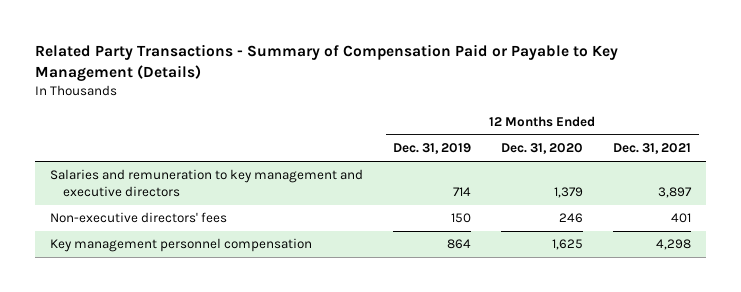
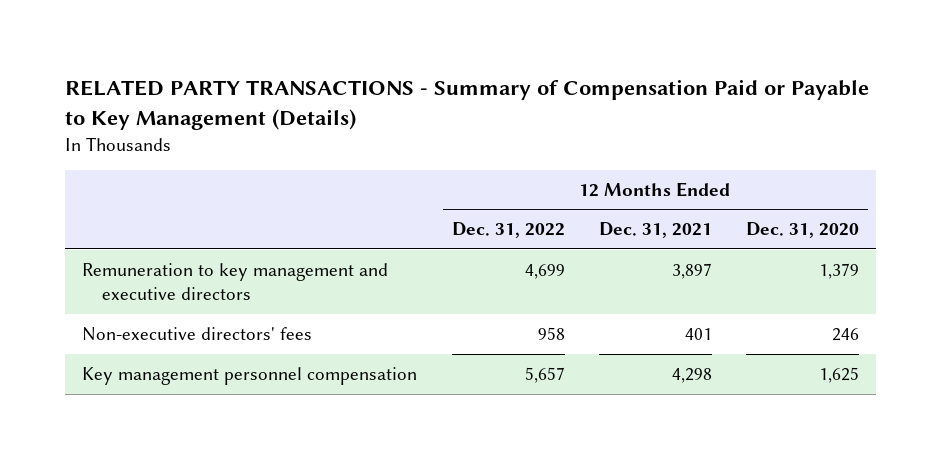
[35,44,619,81] Related Party Transactions - Summary of Compensation Paid or Payable to Key Management (Details) -> [65,79,870,130] RELATED PARTY TRANSACTIONS - Summary of Compensation Paid or Payable to Key Management (Details)
[393,143,472,155] Dec. 31, 2019 -> none
none -> [451,222,565,239] Dec. 31, 2022
[50,169,364,197] Salaries and remuneration to key management and executive directors -> [82,262,389,301] Remuneration to key management and executive directors

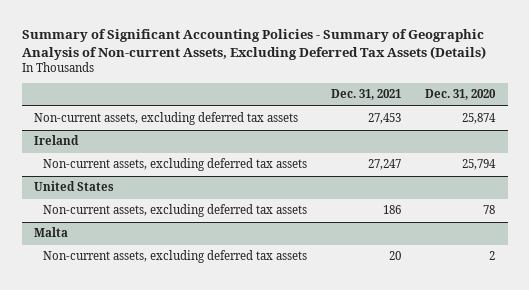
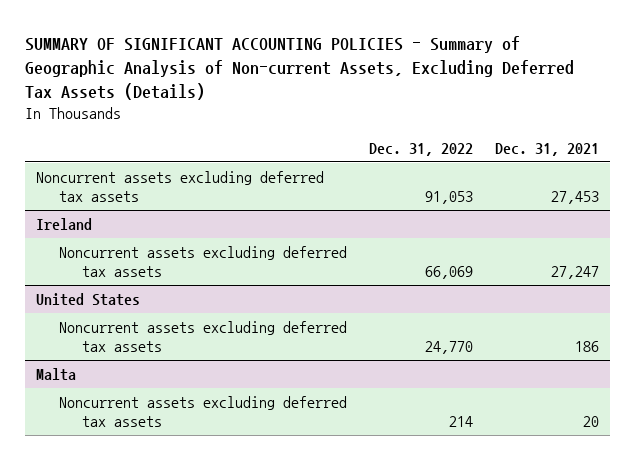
[21,29,486,60] Summary of Significant Accounting Policies - Summary of Geographic Analysis of Non-current Assets, Excluding Deferred Tax Assets (Details) -> [24,35,574,101] SUMMARY OF SIGNIFICANT ACCOUNTING POLICIES - Summary of Geographic Analysis of Non-current Assets, Excluding Deferred Tax Assets (Details)
[425,89,497,101] Dec. 31, 2020 -> none
none -> [368,142,473,156] Dec. 31, 2022
[33,112,298,126] Non-current assets, excluding deferred tax assets -> [35,170,324,203] Noncurrent assets excluding deferred tax assets
[42,158,307,172] Non-current assets, excluding deferred tax assets -> [58,245,347,278] Noncurrent assets excluding deferred tax assets
[42,204,307,218] Non-current assets, excluding deferred tax assets -> [58,320,347,353] Noncurrent assets excluding deferred tax assets
[42,250,307,264] Non-current assets, excluding deferred tax assets -> [58,395,347,428] Noncurrent assets excluding deferred tax assets

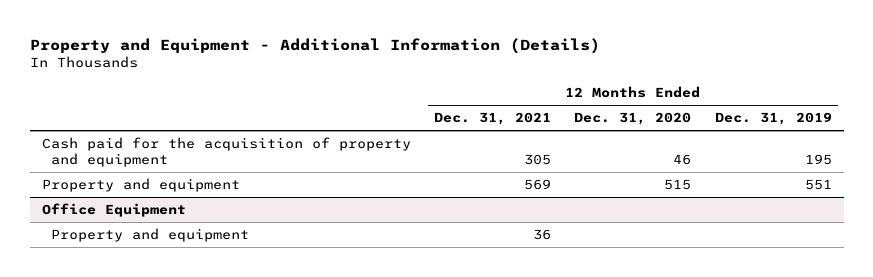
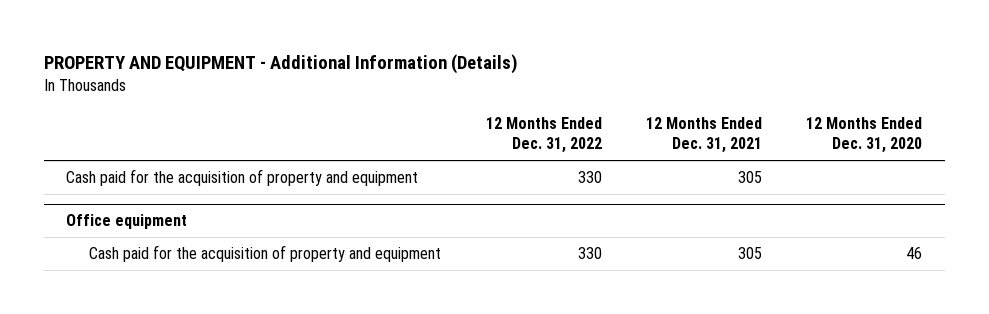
[29,37,600,54] Property and Equipment - Additional Information (Details) -> [44,53,519,74] PROPERTY AND EQUIPMENT - Additional Information (Details)
[714,112,832,126] Dec. 31, 2019 -> none
none -> [485,116,602,154] 12 Months Ended Dec. 31, 2022
none -> [66,169,419,187] Cash paid for the acquisition of property and equipment
none -> [66,214,188,230] Office equipment
[41,178,240,193] Property and equipment -> none
[41,203,186,218] Office Equipment -> none
[50,228,249,243] Property and equipment -> none

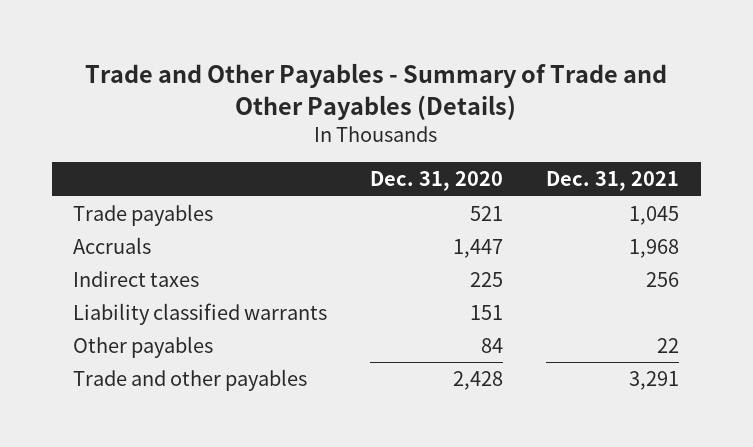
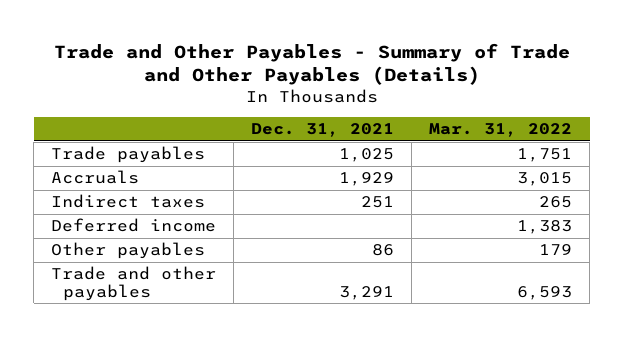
[370,171,504,192] Dec. 31, 2020 -> none
none -> [429,123,573,138] Mar. 31, 2022
[73,302,328,325] Liability classified warrants -> none
[629,205,680,225] 1,045 -> [339,148,395,163] 1,025
[629,238,680,258] 1,968 -> [339,172,395,187] 1,929
[646,271,680,287] 256 -> [361,196,395,209] 251
none -> [51,218,217,233] Deferred income
[657,337,680,353] 22 -> [372,244,395,257] 86

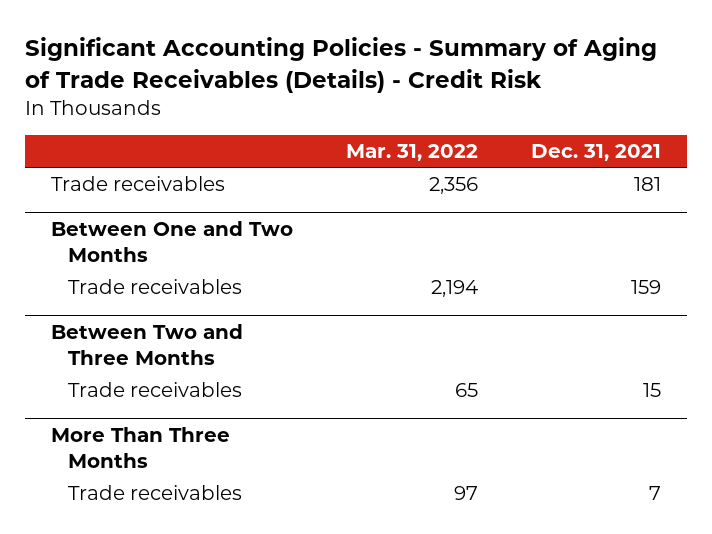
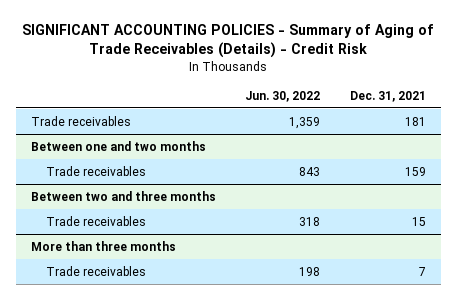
[24,37,657,93] Significant Accounting Policies - Summary of Aging of Trade Receivables (Details) - Credit Risk -> [22,24,435,59] SIGNIFICANT ACCOUNTING POLICIES - Summary of Aging of Trade Receivables (Details) - Credit Risk
[345,144,478,162] Mar. 31, 2022 -> none
none -> [245,90,321,102] Jun. 30, 2022
[51,221,294,263] Between One and Two Months -> [30,140,206,151] Between one and two months
[51,324,244,366] Between Two and Three Months -> [30,190,216,201] Between two and three months
[51,427,231,469] More Than Three Months -> [30,240,176,251] More than three months

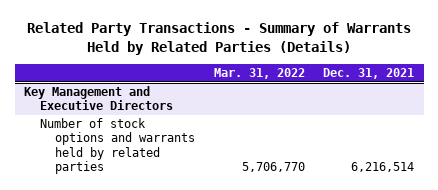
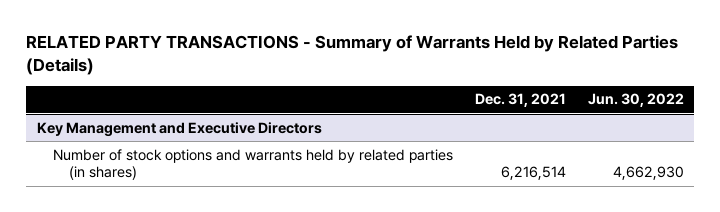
[27,22,412,55] Related Party Transactions - Summary of Warrants Held by Related Parties (Details) -> [25,35,678,76] RELATED PARTY TRANSACTIONS - Summary of Warrants Held by Related Parties (Details)
[213,68,305,80] Mar. 31, 2022 -> none
none -> [587,93,684,108] Jun. 30, 2022
[39,118,196,174] Number of stock options and warrants held by related parties -> [52,148,453,181] Number of stock options and warrants held by related parties (in shares)

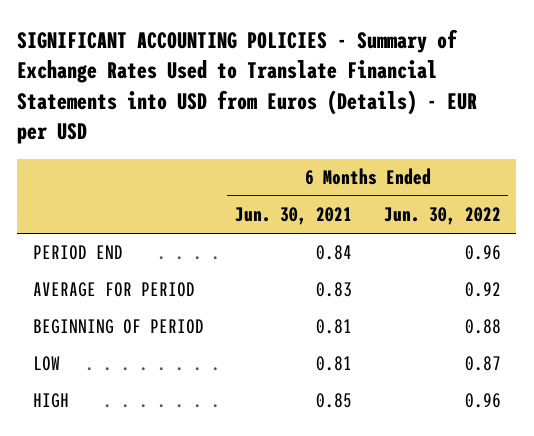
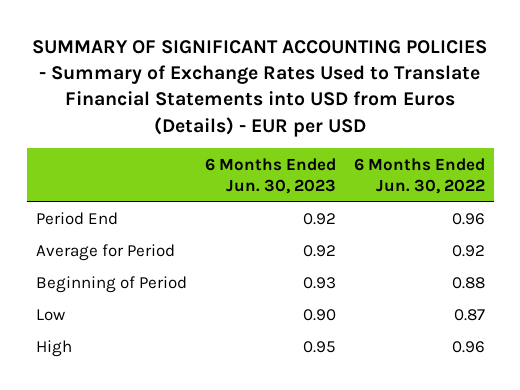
[17,28,478,145] SIGNIFICANT ACCOUNTING POLICIES - Summary of Exchange Rates Used to Translate Financial Statements into USD from Euros (Details) - EUR per USD -> [32,40,488,137] SUMMARY OF SIGNIFICANT ACCOUNTING POLICIES - Summary of Exchange Rates Used to Translate Financial Statements into USD from Euros (Details) - EUR per USD
[235,207,353,226] Jun. 30, 2021 -> none
none -> [204,157,336,195] 6 Months Ended Jun. 30, 2023
[33,245,124,261] PERIOD END -> [35,212,118,226] Period End
[33,282,196,298] AVERAGE FOR PERIOD -> [35,244,175,262] Average for Period
[33,319,205,335] BEGINNING OF PERIOD -> [35,276,187,294] Beginning of Period
[33,356,61,372] LOW -> [35,309,65,322] Low
[33,393,70,409] HIGH -> [35,340,72,358] High

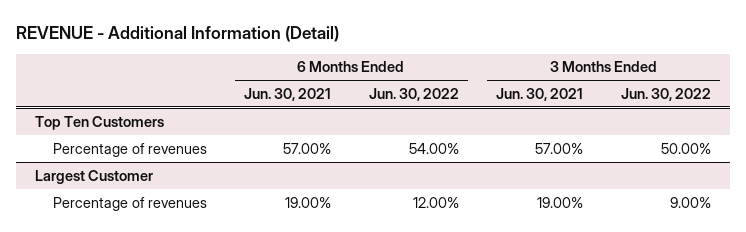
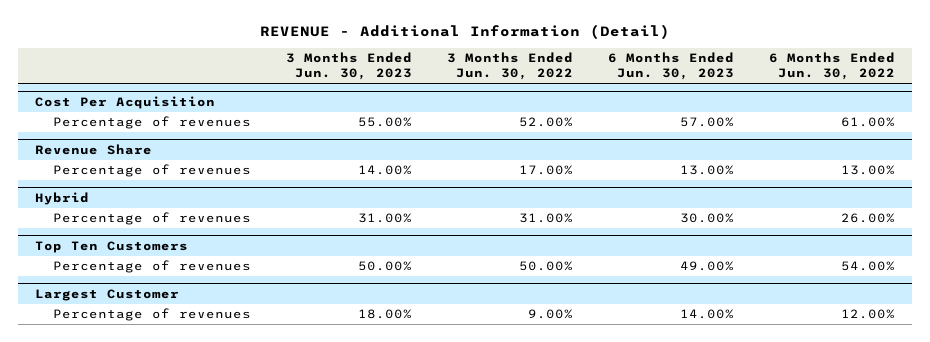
[244,87,332,101] Jun. 30, 2021 -> none
[496,87,584,101] Jun. 30, 2021 -> none
none -> [285,52,412,81] 3 Months Ended Jun. 30, 2023
none -> [607,52,734,81] 6 Months Ended Jun. 30, 2023
none -> [35,95,216,109] Cost Per Acquisition
none -> [52,116,251,130] Percentage of revenues
none -> [35,143,153,155] Revenue Share
none -> [52,164,251,178] Percentage of revenues
none -> [35,191,90,205] Hybrid
none -> [52,212,251,226] Percentage of revenues

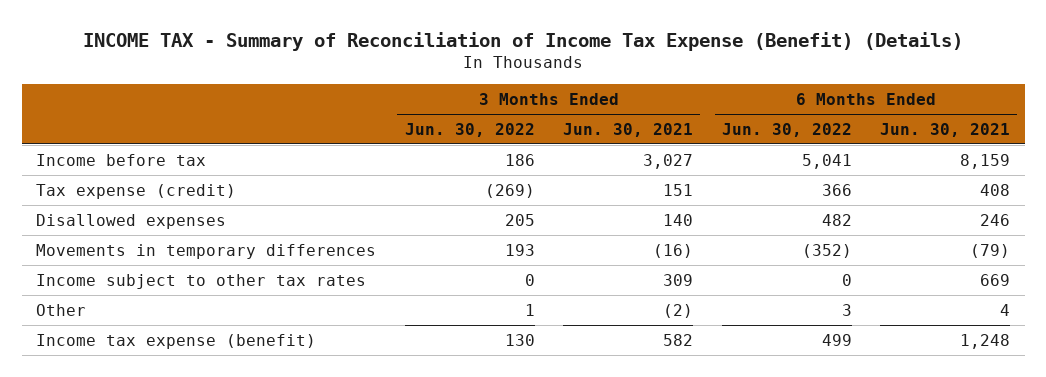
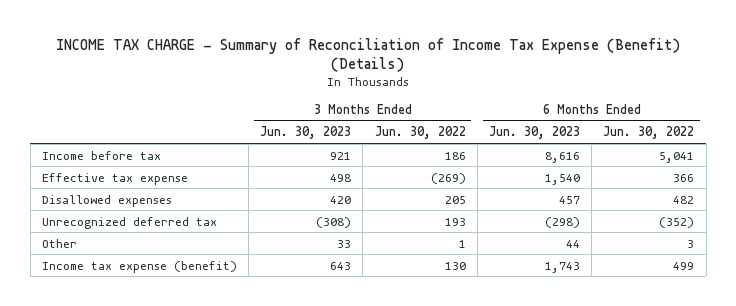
[83,31,964,51] INCOME TAX - Summary of Reconciliation of Income Tax Expense (Benefit) (Details) -> [56,37,681,72] INCOME TAX CHARGE - Summary of Reconciliation of Income Tax Expense (Benefit) (Details)
[563,122,694,137] Jun. 30, 2021 -> none
[880,122,1011,137] Jun. 30, 2021 -> none
none -> [260,126,352,140] Jun. 30, 2023
none -> [488,126,580,140] Jun. 30, 2023
[35,183,236,199] Tax expense (credit) -> [41,172,188,185] Effective tax expense
[35,273,366,289] Income subject to other tax rates -> none
[35,243,376,259] Movements in temporary differences -> [41,216,217,229] Unrecognized deferred tax

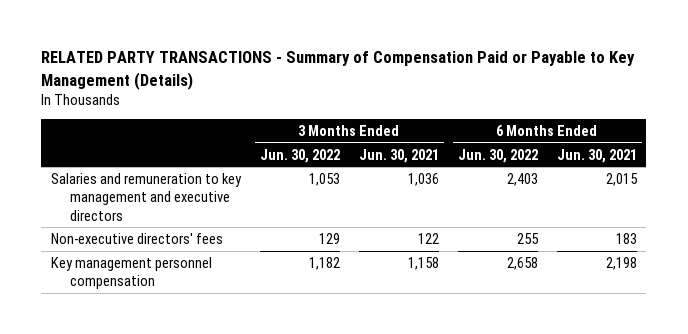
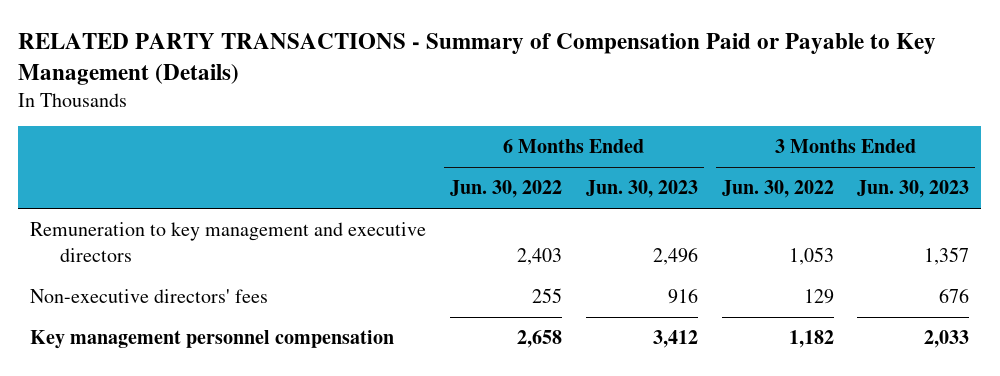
[358,148,439,163] Jun. 30, 2021 -> none
[556,148,637,163] Jun. 30, 2021 -> none
none -> [585,180,698,199] Jun. 30, 2023
none -> [857,180,970,199] Jun. 30, 2023
[50,172,242,221] Salaries and remuneration to key management and executive directors -> [30,222,427,262] Remuneration to key management and executive directors

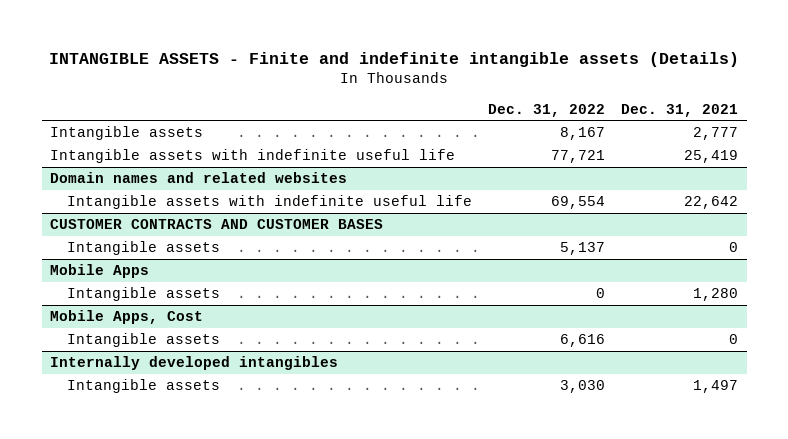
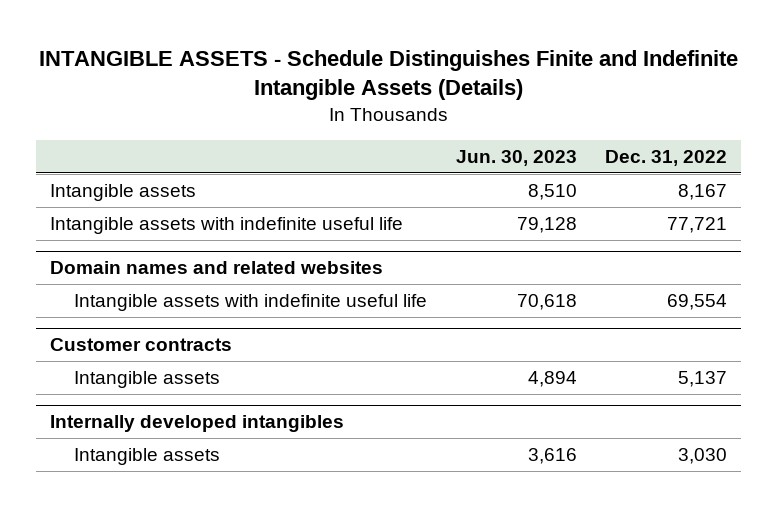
[49,51,740,67] INTANGIBLE ASSETS - Finite and indefinite intangible assets (Details) -> [38,49,738,101] INTANGIBLE ASSETS - Schedule Distinguishes Finite and Indefinite Intangible Assets (Details)
[621,103,739,117] Dec. 31, 2021 -> none
none -> [455,149,577,166] Jun. 30, 2023
[49,219,383,230] CUSTOMER CONTRACTS AND CUSTOMER BASES -> [50,337,233,351] Customer contracts
[49,264,149,279] Mobile Apps -> none
[66,287,220,302] Intangible assets -> none
[49,310,203,325] Mobile Apps, Cost -> none
[66,333,220,348] Intangible assets -> none

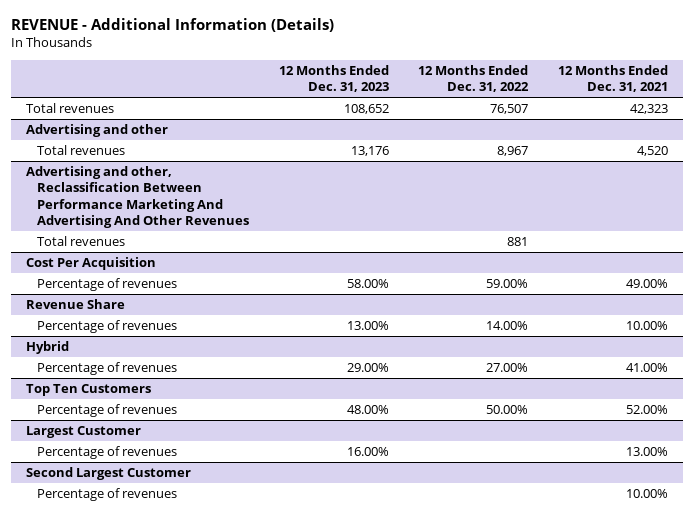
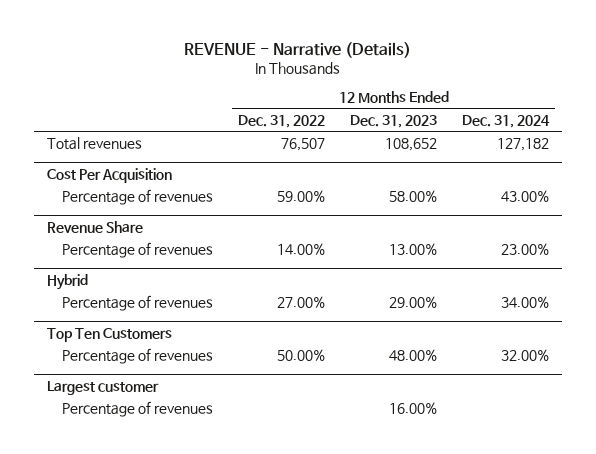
[10,18,334,33] REVENUE - Additional Information (Details) -> [183,41,411,58] REVENUE - Narrative (Details)
[557,65,668,93] 12 Months Ended Dec. 31, 2021 -> none
none -> [462,114,551,128] Dec. 31, 2024
[25,123,168,137] Advertising and other -> none
[36,144,125,155] Total revenues -> none
[25,165,249,229] Advertising and other, Reclassification Between Performance Marketing And Advertising And Other Revenues -> none
[36,235,125,246] Total revenues -> none
[25,425,141,438] Largest Customer -> [46,380,159,395] Largest customer
[25,466,191,480] Second Largest Customer -> none
[36,487,177,501] Percentage of revenues -> none

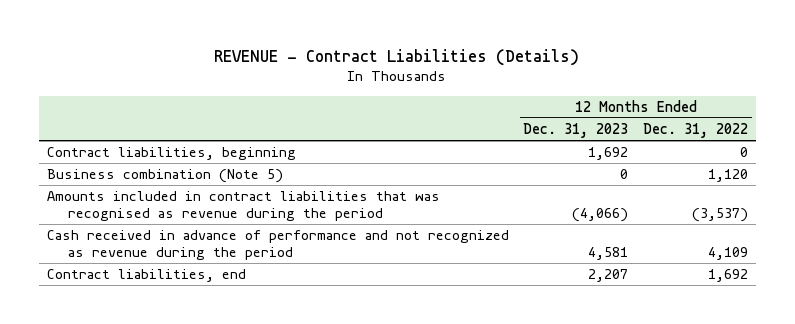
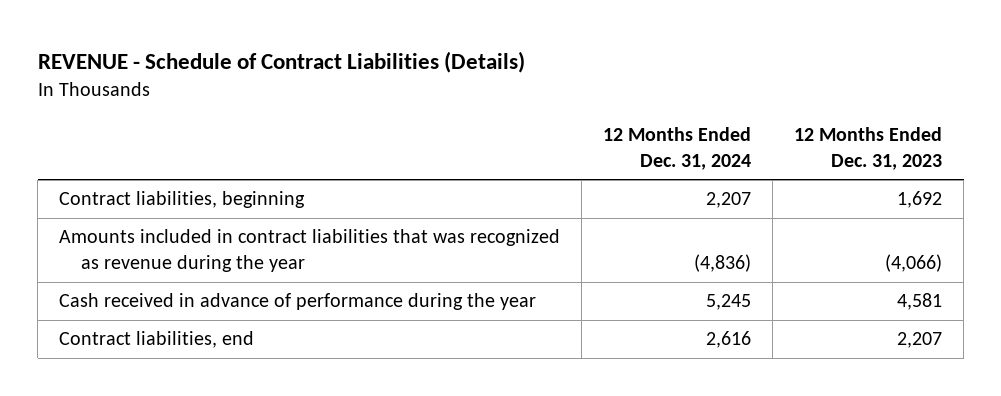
[214,48,580,66] REVENUE - Contract Liabilities (Details) -> [37,50,525,73] REVENUE - Schedule of Contract Liabilities (Details)
[643,122,749,138] Dec. 31, 2022 -> none
none -> [603,127,752,171] 12 Months Ended Dec. 31, 2024
[46,169,283,184] Business combination (Note 5) -> none
[46,191,440,222] Amounts included in contract liabilities that was recognised as revenue during the period -> [59,229,561,273] Amounts included in contract liabilities that was recognized as revenue during the year
[46,230,509,261] Cash received in advance of performance and not recognized as revenue during the period -> [59,293,537,311] Cash received in advance of performance during the year

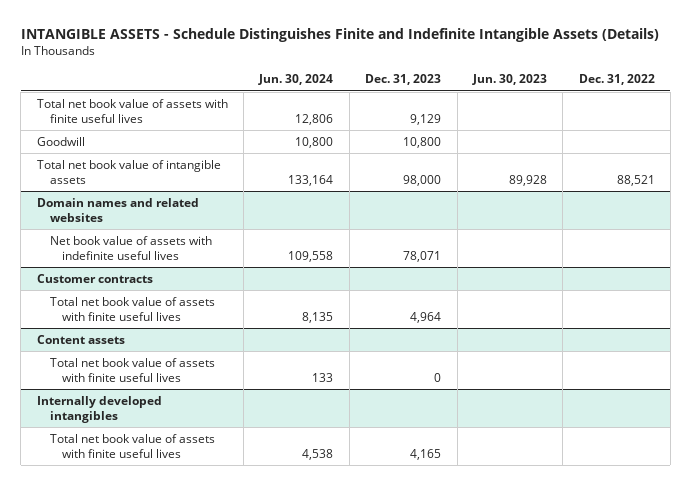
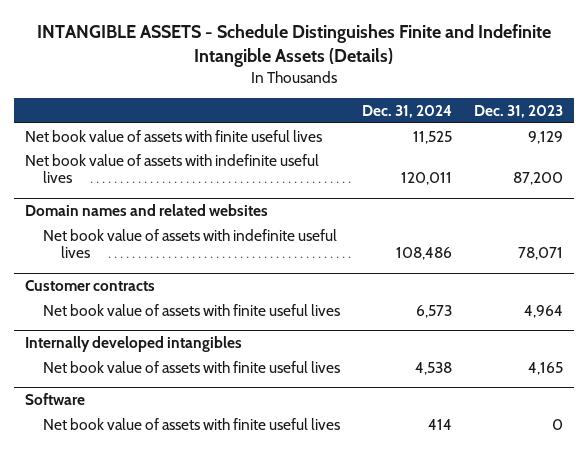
[258,74,334,86] Jun. 30, 2024 -> none
[471,74,547,86] Jun. 30, 2023 -> none
[578,74,655,86] Dec. 31, 2022 -> none
none -> [362,104,453,118] Dec. 31, 2024
[36,136,85,146] Goodwill -> none
[36,159,221,184] Total net book value of intangible assets -> none
[36,98,228,123] Total net book value of assets with finite useful lives -> [25,129,323,142] Net book value of assets with finite useful lives
none -> [25,153,320,184] Net book value of assets with indefinite useful lives
[36,334,125,344] Content assets -> none
[49,357,215,382] Total net book value of assets with finite useful lives -> none
[49,296,215,321] Total net book value of assets with finite useful lives -> [42,303,340,316] Net book value of assets with finite useful lives
[49,433,215,458] Total net book value of assets with finite useful lives -> [42,360,340,373] Net book value of assets with finite useful lives
none -> [25,393,86,406] Software
none -> [42,417,340,430] Net book value of assets with finite useful lives

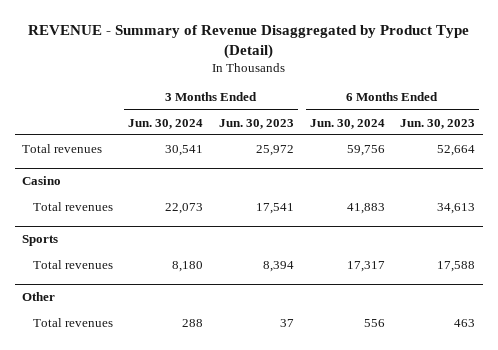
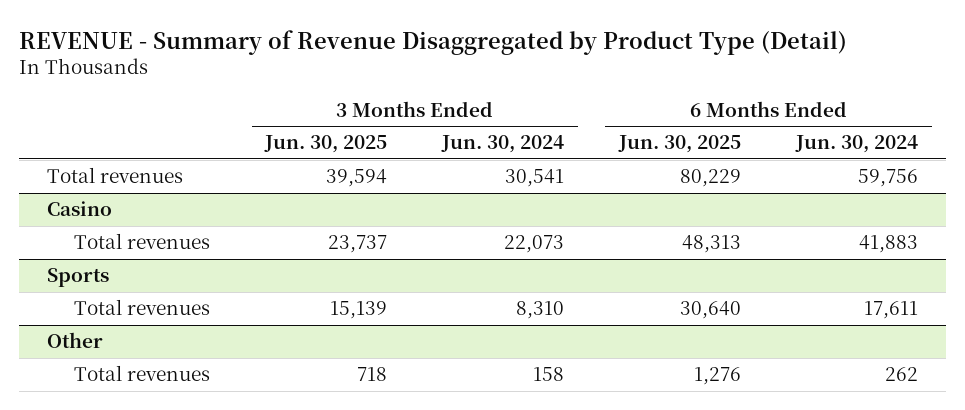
[219,118,295,129] Jun. 30, 2023 -> none
[400,118,476,129] Jun. 30, 2023 -> none
none -> [264,135,388,154] Jun. 30, 2025
none -> [618,135,742,154] Jun. 30, 2025
[172,260,204,272] 8,180 -> [516,301,565,320] 8,310
[346,260,385,272] 17,317 -> [864,301,919,320] 17,611
[182,318,204,327] 288 -> [533,367,565,382] 158
[363,318,385,327] 556 -> [885,367,919,382] 262

